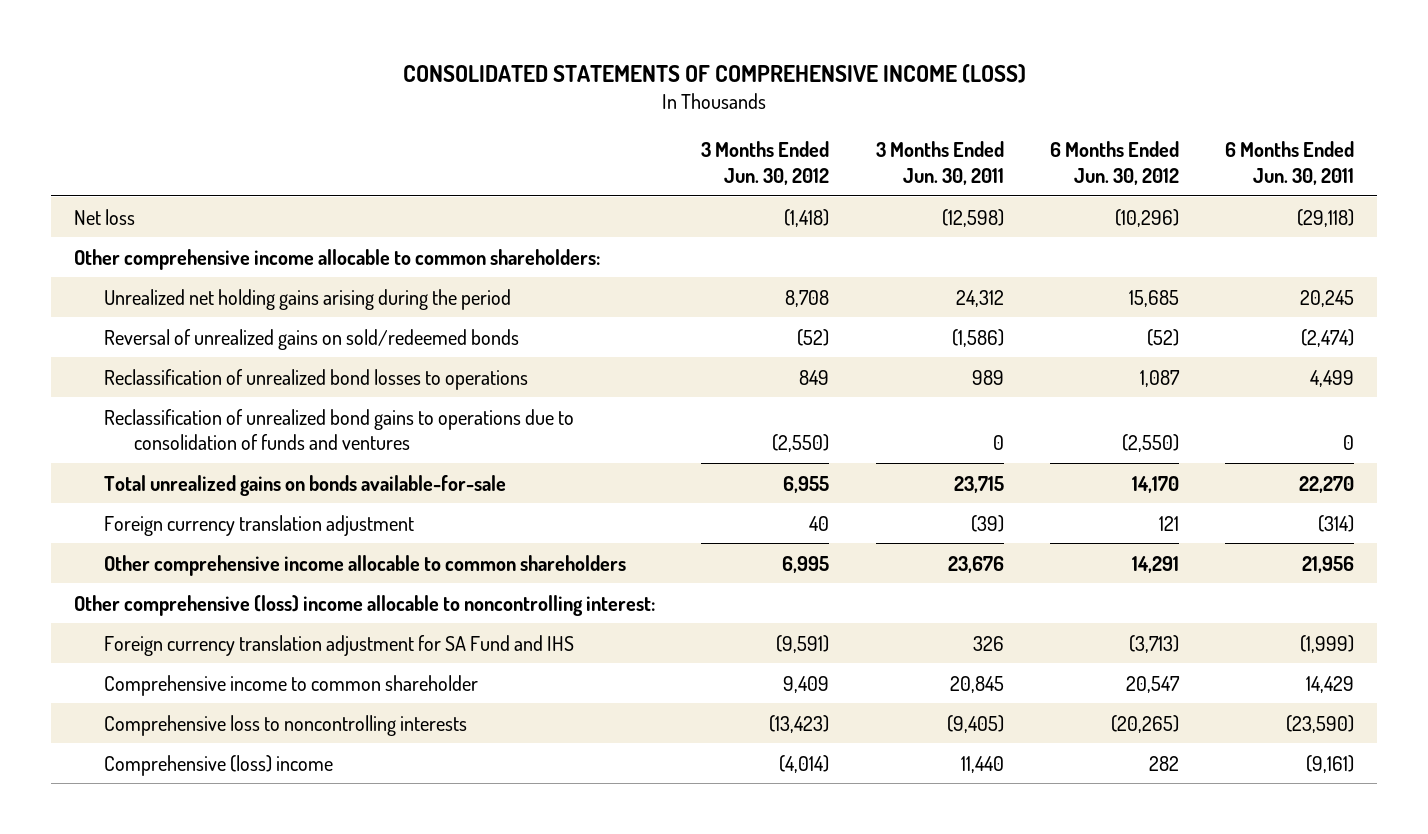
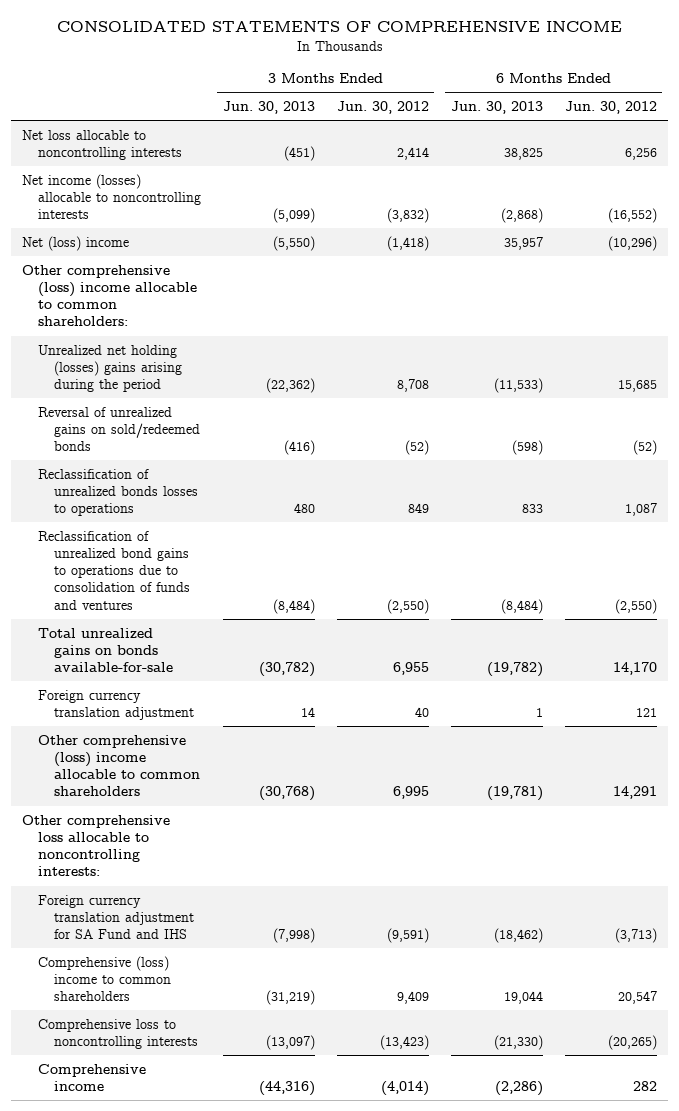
[403,64,1027,84] CONSOLIDATED STATEMENTS OF COMPREHENSIVE INCOME (LOSS) -> [56,21,622,33] CONSOLIDATED STATEMENTS OF COMPREHENSIVE INCOME
[875,141,1004,185] 3 Months Ended Jun. 30, 2011 -> none
[1225,141,1355,185] 6 Months Ended Jun. 30, 2011 -> none
none -> [222,100,315,114] Jun. 30, 2013
none -> [450,100,543,114] Jun. 30, 2013
none -> [22,129,183,160] Net loss allocable to noncontrolling interests
none -> [22,173,202,220] Net income (losses) allocable to noncontrolling interests
[74,208,136,225] Net loss -> [22,235,130,251] Net (loss) income
[74,248,601,270] Other comprehensive income allocable to common shareholders: -> [22,264,198,327] Other comprehensive (loss) income allocable to common shareholders:
[104,288,512,310] Unrealized net holding gains arising during the period -> [38,344,182,393] Unrealized net holding (losses) gains arising during the period
[104,368,529,390] Reclassification of unrealized bond losses to operations -> [38,468,198,517] Reclassification of unrealized bonds losses to operations
[104,554,627,576] Other comprehensive income allocable to common shareholders -> [38,734,200,797] Other comprehensive (loss) income allocable to common shareholders
[74,594,656,616] Other comprehensive (loss) income allocable to noncontrolling interest: -> [22,814,171,877] Other comprehensive loss allocable to noncontrolling interests:
[104,674,479,696] Comprehensive income to common shareholder -> [38,955,171,1002] Comprehensive (loss) income to common shareholders
[104,754,334,776] Comprehensive (loss) income -> [38,1063,147,1091] Comprehensive income

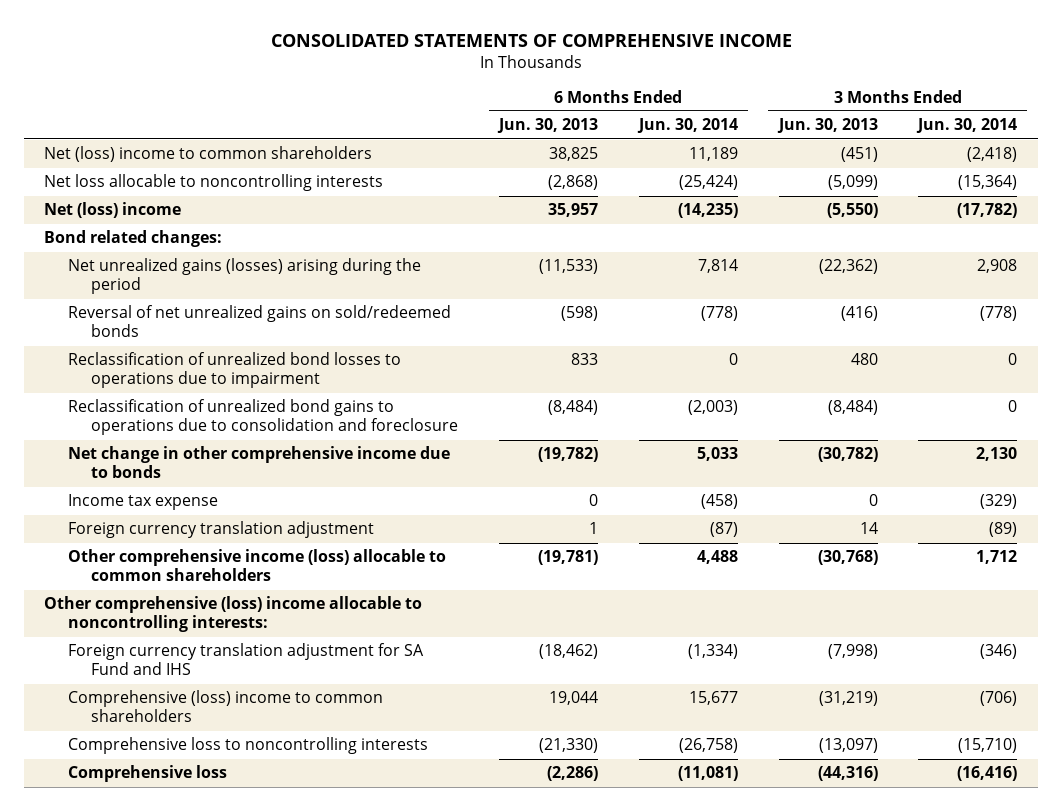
[336,100,429,114] Jun. 30, 2012 -> none
[564,100,657,114] Jun. 30, 2012 -> none
none -> [636,118,738,134] Jun. 30, 2014
none -> [916,118,1018,134] Jun. 30, 2014
[22,173,202,220] Net income (losses) allocable to noncontrolling interests -> none
none -> [44,146,373,163] Net (loss) income to common shareholders
[283,145,315,161] (451) -> [827,175,878,191] (5,099)
[503,147,543,160] 38,825 -> [548,175,599,191] (2,868)
[22,264,198,327] Other comprehensive (loss) income allocable to common shareholders: -> [44,230,223,248] Bond related changes:
[38,344,182,393] Unrealized net holding (losses) gains arising during the period -> [67,258,421,295] Net unrealized gains (losses) arising during the period
[38,406,200,452] Reversal of unrealized gains on sold/redeemed bonds -> [67,305,451,338] Reversal of net unrealized gains on sold/redeemed bonds
[38,468,198,517] Reclassification of unrealized bonds losses to operations -> [67,352,401,389] Reclassification of unrealized bond losses to operations due to impairment
[38,530,190,610] Reclassification of unrealized bond gains to operations due to consolidation of funds and ventures -> [67,399,459,436] Reclassification of unrealized bond gains to operations due to consolidation and foreclosure
[38,627,173,673] Total unrealized gains on bonds available-for-sale -> [67,446,450,479] Net change in other comprehensive income due to bonds
none -> [67,494,218,511] Income tax expense
[38,734,200,797] Other comprehensive (loss) income allocable to common shareholders -> [67,549,446,582] Other comprehensive income (loss) allocable to common shareholders
[22,814,171,877] Other comprehensive loss allocable to noncontrolling interests: -> [44,596,423,633] Other comprehensive (loss) income allocable to noncontrolling interests:
[38,1063,147,1091] Comprehensive income -> [67,765,227,783] Comprehensive loss

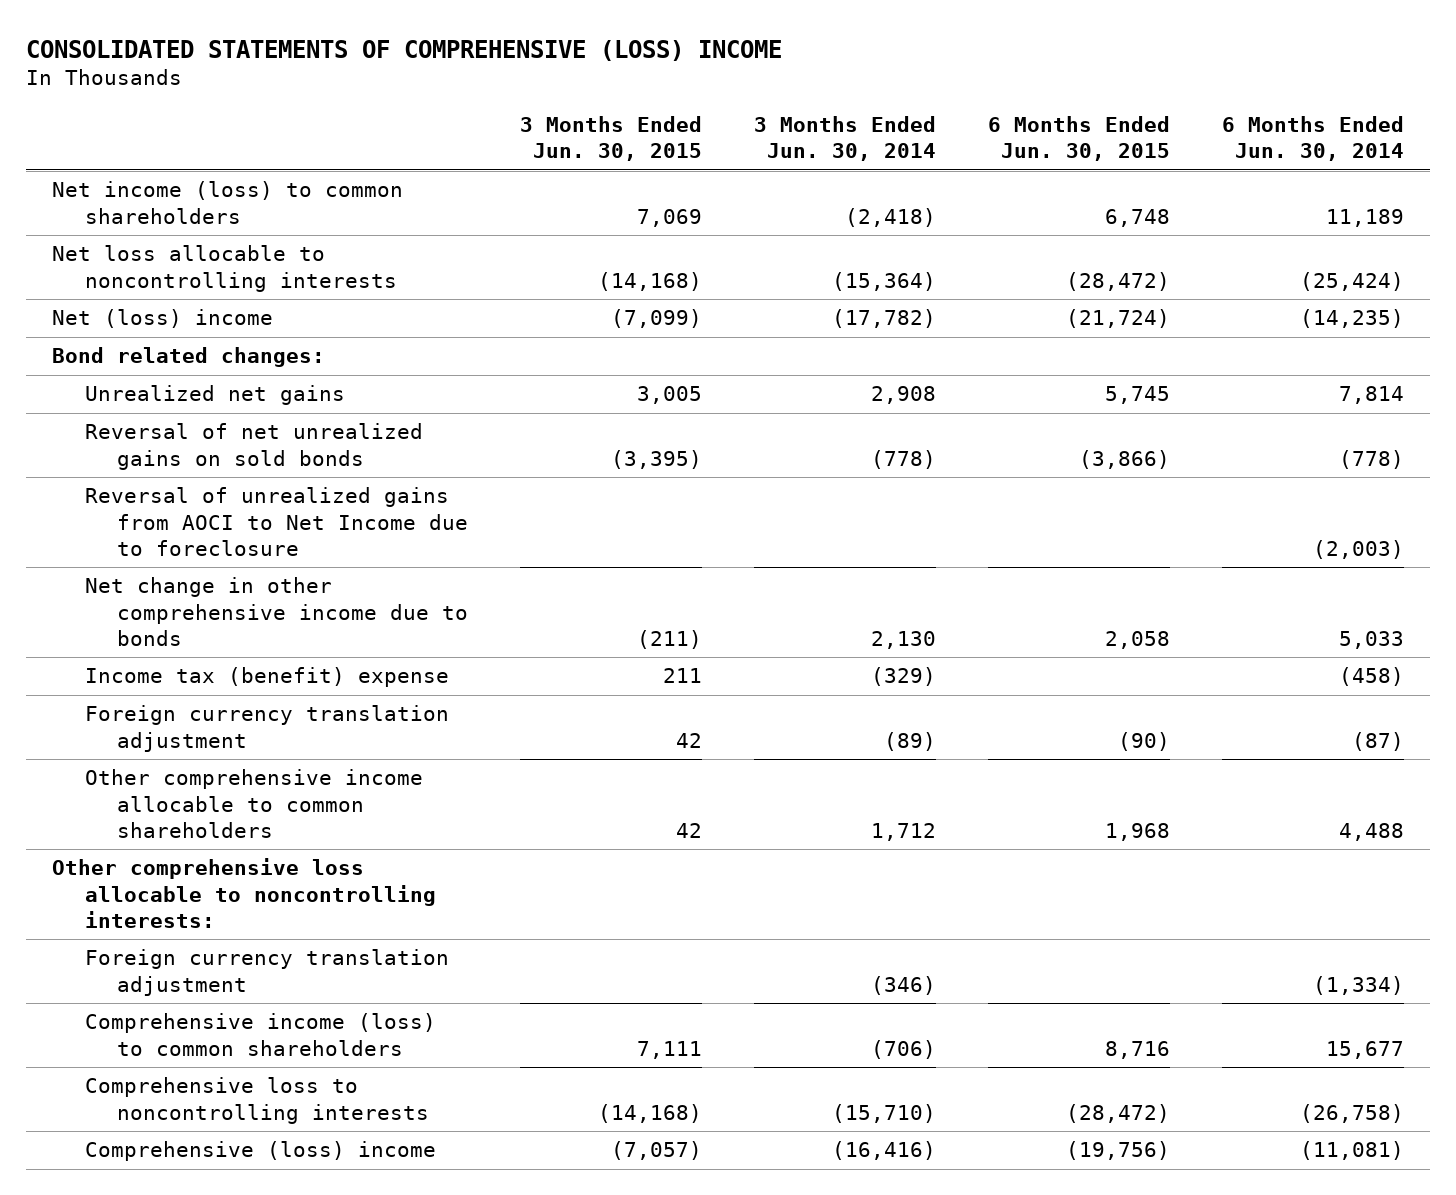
[270,34,792,48] CONSOLIDATED STATEMENTS OF COMPREHENSIVE INCOME -> [26,39,783,61] CONSOLIDATED STATEMENTS OF COMPREHENSIVE (LOSS) INCOME
[497,118,599,134] Jun. 30, 2013 -> none
[776,118,878,134] Jun. 30, 2013 -> none
none -> [519,116,702,162] 3 Months Ended Jun. 30, 2015
none -> [988,116,1171,162] 6 Months Ended Jun. 30, 2015
[44,146,373,163] Net (loss) income to common shareholders -> [52,181,404,224] Net income (loss) to common shareholders
[67,352,401,389] Reclassification of unrealized bond losses to operations due to impairment -> none
[67,399,459,436] Reclassification of unrealized bond gains to operations due to consolidation and foreclosure -> none
[67,258,421,295] Net unrealized gains (losses) arising during the period -> [84,385,345,406] Unrealized net gains
[67,305,451,338] Reversal of net unrealized gains on sold/redeemed bonds -> [84,423,423,470] Reversal of net unrealized gains on sold bonds
none -> [84,487,468,556] Reversal of unrealized gains from AOCI to Net Income due to foreclosure
[67,494,218,511] Income tax expense -> [84,667,449,688] Income tax (benefit) expense
[67,549,446,582] Other comprehensive income (loss) allocable to common shareholders -> [84,769,423,838] Other comprehensive income allocable to common shareholders
[44,596,423,633] Other comprehensive (loss) income allocable to noncontrolling interests: -> [52,858,436,928] Other comprehensive loss allocable to noncontrolling interests:
[67,643,424,676] Foreign currency translation adjustment for SA Fund and IHS -> [84,949,449,996] Foreign currency translation adjustment
[67,690,383,723] Comprehensive (loss) income to common shareholders -> [84,1013,436,1056] Comprehensive income (loss) to common shareholders
[67,765,227,783] Comprehensive loss -> [84,1141,436,1162] Comprehensive (loss) income

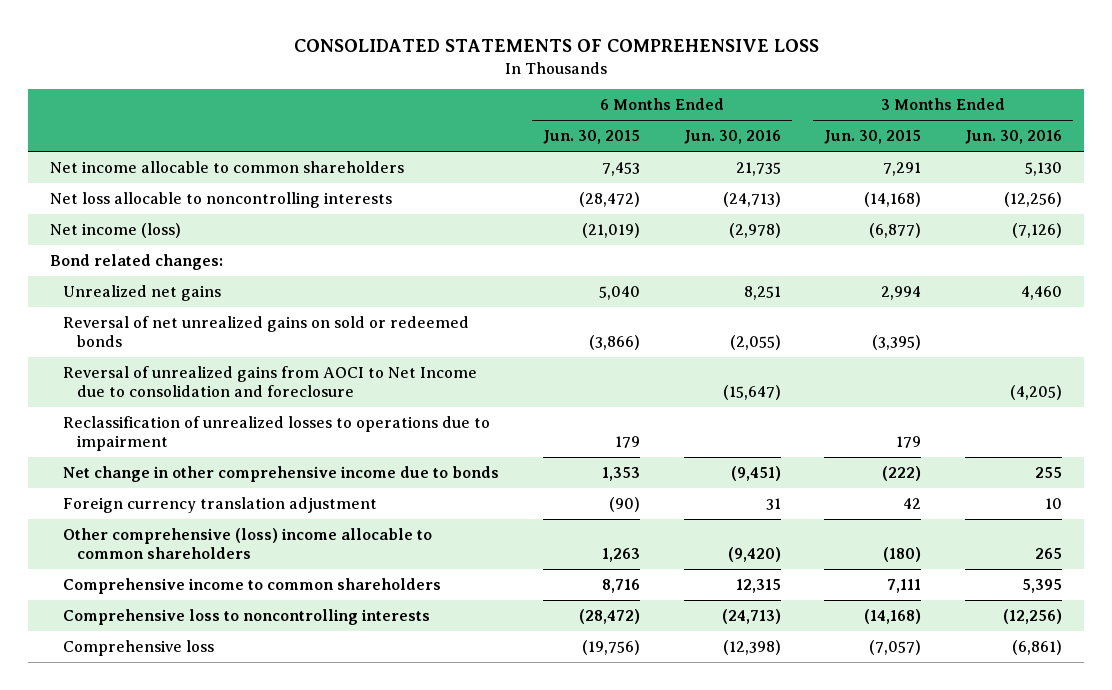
[26,39,783,61] CONSOLIDATED STATEMENTS OF COMPREHENSIVE (LOSS) INCOME -> [293,39,819,53] CONSOLIDATED STATEMENTS OF COMPREHENSIVE LOSS
[754,116,937,162] 3 Months Ended Jun. 30, 2014 -> none
[1222,116,1405,162] 6 Months Ended Jun. 30, 2014 -> none
none -> [683,130,781,145] Jun. 30, 2016
none -> [965,130,1063,145] Jun. 30, 2016
[52,181,404,224] Net income (loss) to common shareholders -> [49,160,404,173] Net income allocable to common shareholders
[636,208,702,227] 7,069 -> [883,161,922,176] 7,291
[1105,208,1171,227] 6,748 -> [602,161,641,176] 7,453
[52,309,274,329] Net (loss) income -> [49,222,181,238] Net income (loss)
[610,309,702,329] (7,099) -> [869,222,922,238] (6,877)
[1066,309,1171,329] (21,724) -> [582,222,641,238] (21,019)
[84,667,449,688] Income tax (benefit) expense -> none
[636,386,702,405] 3,005 -> [881,285,922,300] 2,994
[1105,386,1171,405] 5,745 -> [599,285,641,300] 5,040
[84,423,423,470] Reversal of net unrealized gains on sold bonds -> [63,315,470,347] Reversal of net unrealized gains on sold or redeemed bonds
[84,487,468,556] Reversal of unrealized gains from AOCI to Net Income due to foreclosure -> [63,365,478,397] Reversal of unrealized gains from AOCI to Net Income due to consolidation and foreclosure
none -> [63,415,491,451] Reclassification of unrealized losses to operations due to impairment
[636,629,702,649] (211) -> [882,465,922,481] (222)
[1105,630,1171,649] 2,058 -> [602,466,641,481] 1,353
[52,858,436,928] Other comprehensive loss allocable to noncontrolling interests: -> none
[84,949,449,996] Foreign currency translation adjustment -> none
[84,769,423,838] Other comprehensive income allocable to common shareholders -> [63,527,433,559] Other comprehensive (loss) income allocable to common shareholders
[675,822,702,838] 42 -> [883,546,922,562] (180)
[1105,822,1171,841] 1,968 -> [602,547,641,562] 1,263
[84,1013,436,1056] Comprehensive income (loss) to common shareholders -> [63,577,442,594] Comprehensive income to common shareholders
[84,1141,436,1162] Comprehensive (loss) income -> [63,639,215,656] Comprehensive loss

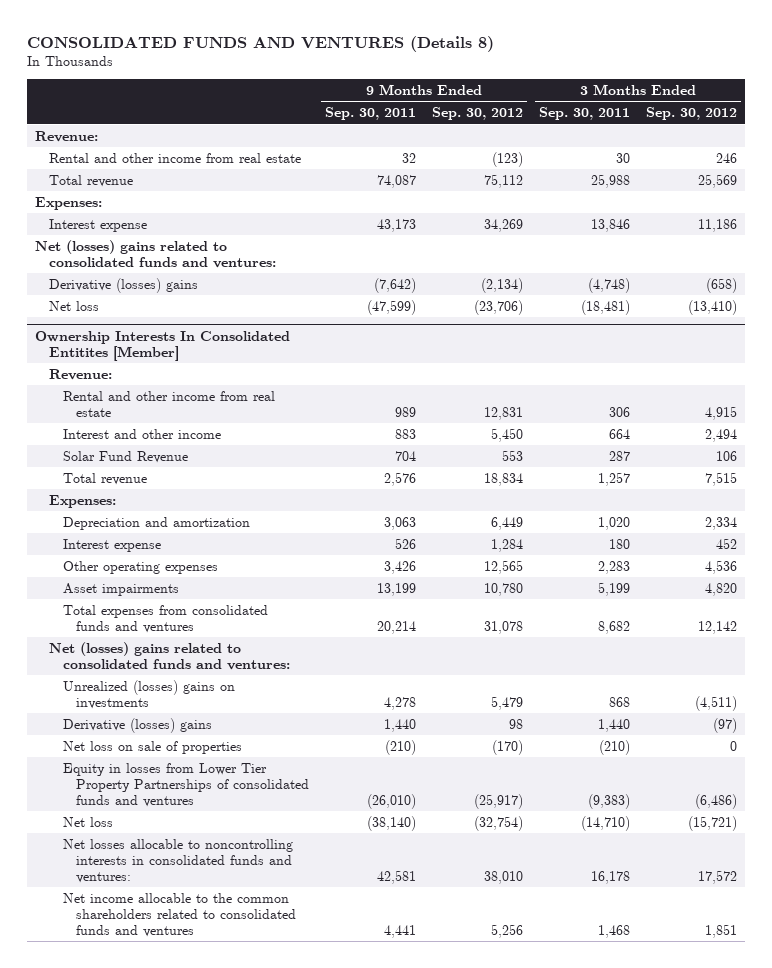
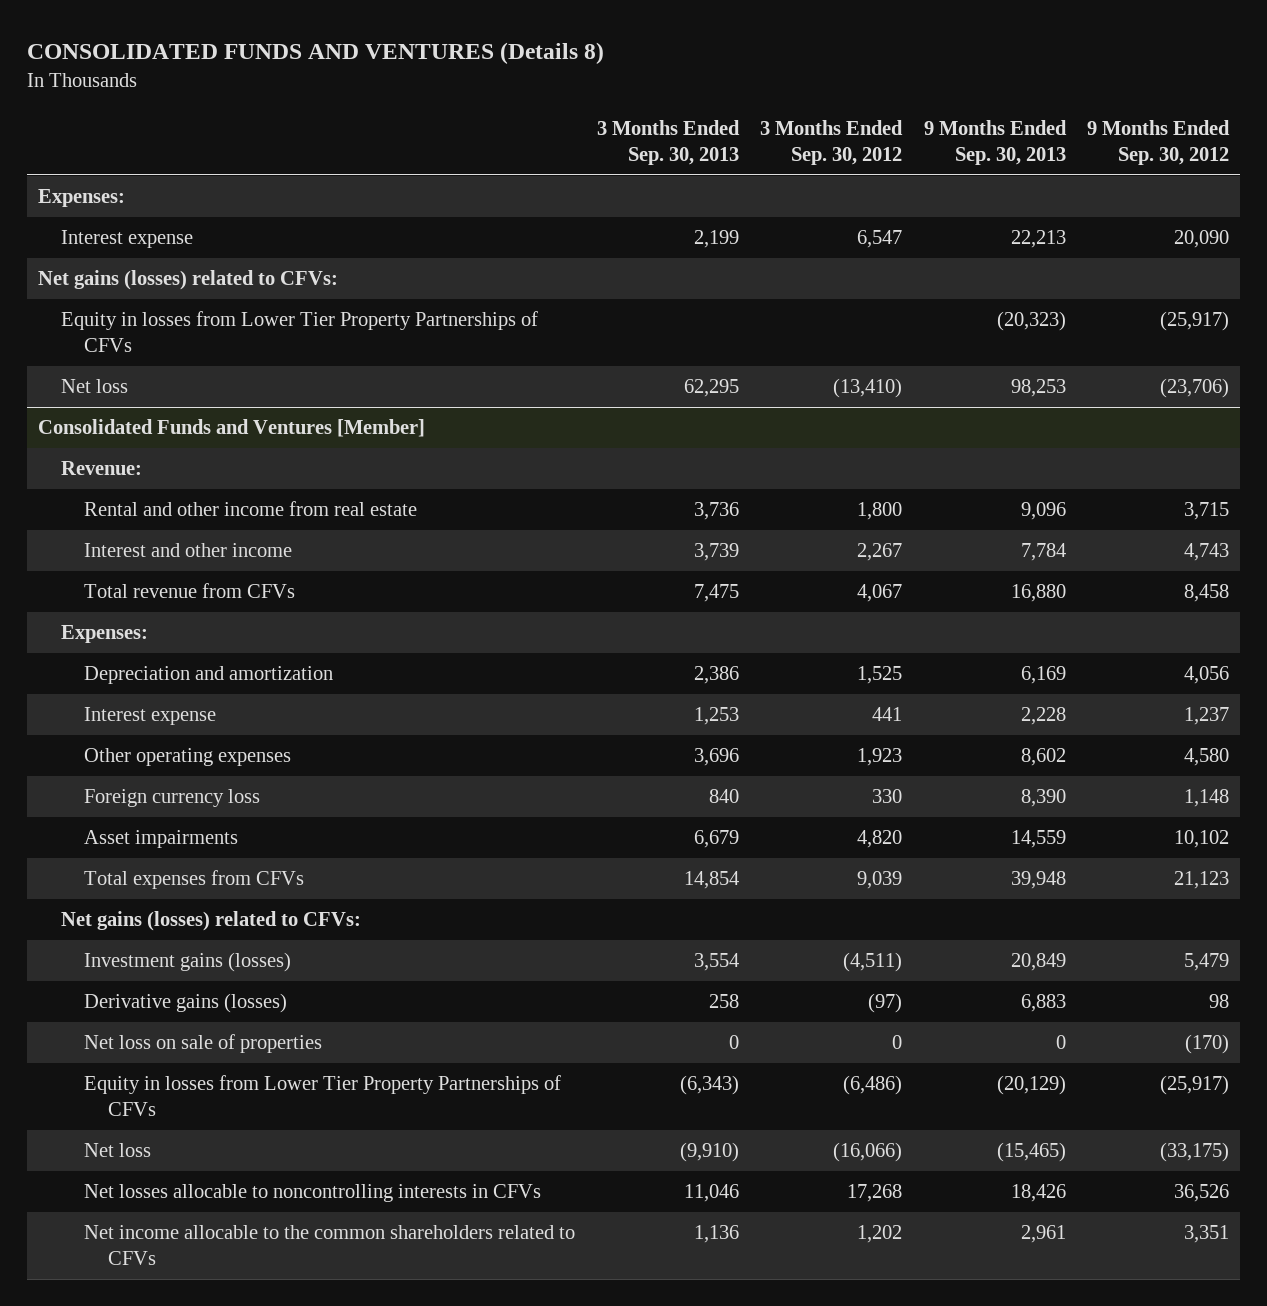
[325,107,417,121] Sep. 30, 2011 -> none
[539,107,631,121] Sep. 30, 2011 -> none
none -> [596,119,740,165] 3 Months Ended Sep. 30, 2013
none -> [923,119,1067,165] 9 Months Ended Sep. 30, 2013
[34,130,98,142] Revenue: -> none
[48,152,301,163] Rental and other income from real estate -> none
[48,174,133,187] Total revenue -> none
[48,277,198,293] Derivative (losses) gains -> none
[484,218,524,232] 34,269 -> [1174,230,1230,249] 20,090
[698,218,738,232] 11,186 -> [857,230,903,249] 6,547
[34,239,276,268] Net (losses) gains related to consolidated funds and ventures: -> [38,270,339,291] Net gains (losses) related to CFVs:
none -> [61,311,539,353] Equity in losses from Lower Tier Property Partnerships of CFVs
[34,330,290,361] Ownership Interests In Consolidated Entitites [Member] -> none
none -> [38,419,426,438] Consolidated Funds and Ventures [Member]
[62,450,188,463] Solar Fund Revenue -> none
[484,406,524,420] 12,831 -> [1184,502,1230,521] 3,715
[705,405,738,420] 4,915 -> [857,502,903,521] 1,800
[491,427,524,442] 5,450 -> [1184,543,1230,562] 4,743
[705,428,738,442] 2,494 -> [857,543,903,562] 2,267
[62,472,147,485] Total revenue -> [84,583,296,599] Total revenue from CFVs
[484,472,524,486] 18,834 -> [1184,584,1230,603] 8,458
[705,471,738,486] 7,515 -> [857,584,903,603] 4,067
[491,516,524,530] 6,449 -> [1184,666,1230,685] 4,056
[705,516,738,530] 2,334 -> [857,666,903,685] 1,525
[491,538,524,552] 1,284 -> [1184,707,1230,726] 1,237
[716,537,738,549] 452 -> [872,707,903,722] 441
[484,559,524,574] 12,565 -> [1184,748,1230,767] 4,580
[705,559,738,574] 4,536 -> [857,748,903,767] 1,923
none -> [84,789,261,808] Foreign currency loss
[484,582,524,596] 10,780 -> [1174,830,1230,849] 10,102
[62,604,268,633] Total expenses from consolidated funds and ventures -> [84,870,305,890] Total expenses from CFVs
[484,620,524,634] 31,078 -> [1174,871,1230,890] 21,123
[698,620,738,634] 12,142 -> [857,871,903,890] 9,039
[48,641,290,670] Net (losses) gains related to consolidated funds and ventures: -> [61,911,362,932] Net gains (losses) related to CFVs:
[62,679,235,709] Unrealized (losses) gains on investments -> [84,952,292,973] Investment gains (losses)
[62,717,212,733] Derivative (losses) gains -> [84,993,288,1014] Derivative gains (losses)
[62,762,310,807] Equity in losses from Lower Tier Property Partnerships of consolidated funds and ventures -> [84,1075,562,1117] Equity in losses from Lower Tier Property Partnerships of CFVs
[474,815,524,831] (32,754) -> [1160,1142,1230,1163] (33,175)
[688,815,738,831] (15,721) -> [833,1142,903,1163] (16,066)
[62,838,293,883] Net losses allocable to noncontrolling interests in consolidated funds and ventures: -> [84,1184,542,1203] Net losses allocable to noncontrolling interests in CFVs
[484,870,524,884] 38,010 -> [1174,1184,1230,1203] 36,526
[698,869,738,884] 17,572 -> [847,1184,903,1203] 17,268
[62,892,297,937] Net income allocable to the common shareholders related to consolidated funds and ventures -> [84,1225,576,1266] Net income allocable to the common shareholders related to CFVs
[491,923,524,938] 5,256 -> [1184,1225,1230,1244] 3,351
[705,923,738,938] 1,851 -> [857,1225,903,1244] 1,202

